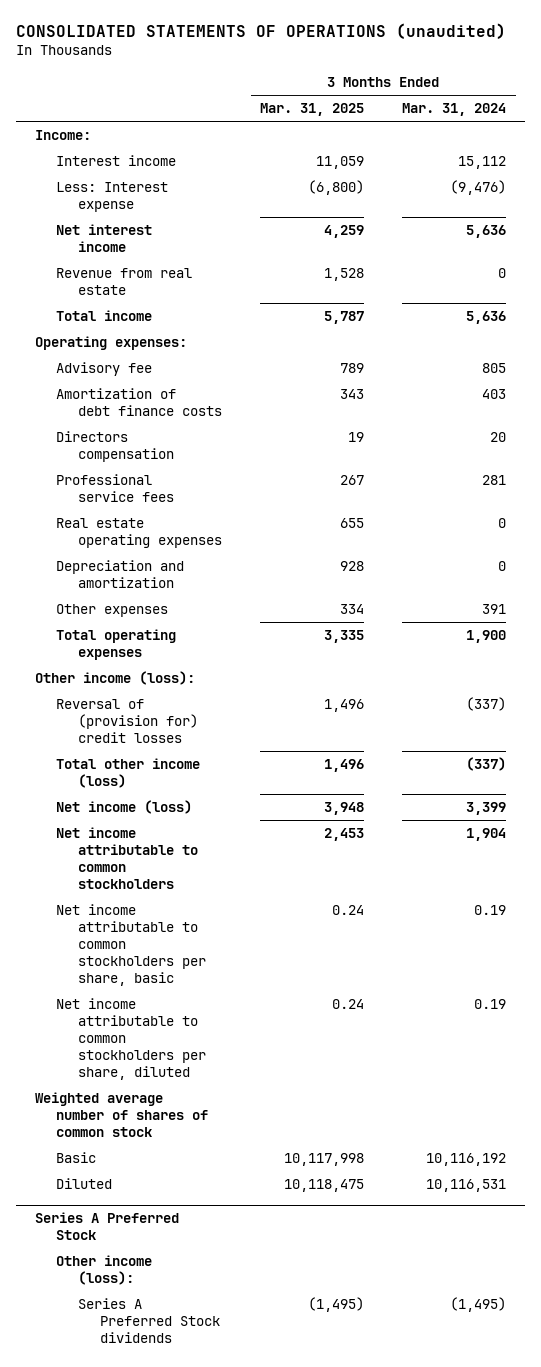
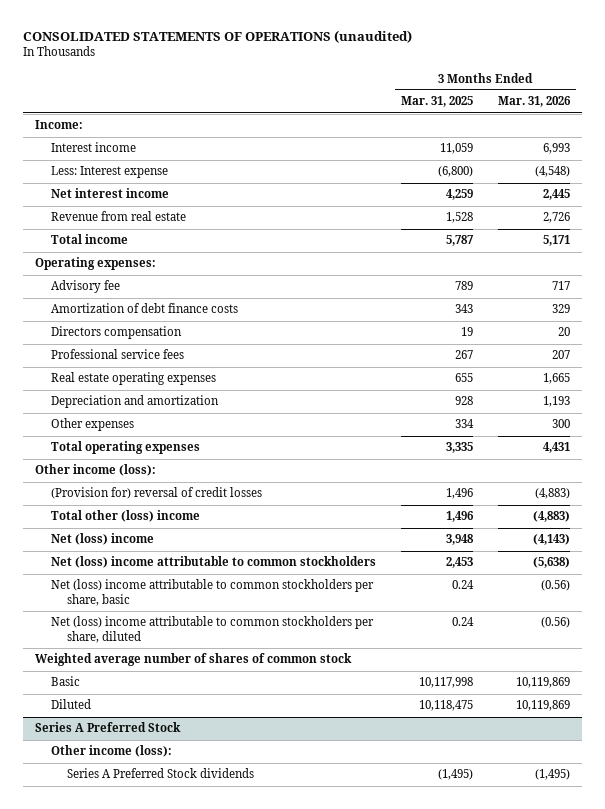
[402,103,507,117] Mar. 31, 2024 -> none
none -> [497,96,571,108] Mar. 31, 2026
[56,698,199,743] Reversal of (provision for) credit losses -> [51,487,263,500] (Provision for) reversal of credit losses
[56,757,201,788] Total other income (loss) -> [51,510,201,523] Total other (loss) income
[56,799,193,814] Net income (loss) -> [51,533,155,546] Net (loss) income
[56,826,199,889] Net income attributable to common stockholders -> [51,556,377,569] Net (loss) income attributable to common stockholders
[56,903,207,986] Net income attributable to common stockholders per share, basic -> [51,579,375,606] Net (loss) income attributable to common stockholders per share, basic
[56,997,207,1080] Net income attributable to common stockholders per share, diluted -> [51,616,375,643] Net (loss) income attributable to common stockholders per share, diluted

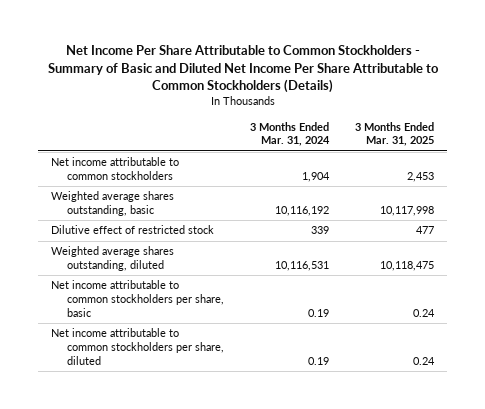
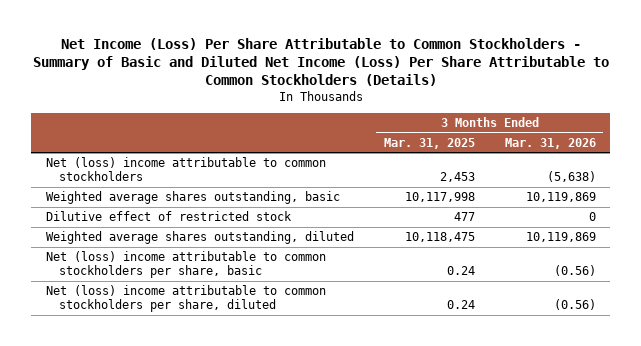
[47,45,439,93] Net Income Per Share Attributable to Common Stockholders - Summary of Basic and Diluted Net Income Per Share Attributable to Common Stockholders (Details) -> [32,38,609,87] Net Income (Loss) Per Share Attributable to Common Stockholders - Summary of Basic and Diluted Net Income (Loss) Per Share Attributable to Common Stockholders (Details)
[249,121,330,147] 3 Months Ended Mar. 31, 2024 -> none
none -> [504,137,596,149] Mar. 31, 2026
[51,157,180,181] Net income attributable to common stockholders -> [45,157,326,182] Net (loss) income attributable to common stockholders
[51,280,224,317] Net income attributable to common stockholders per share, basic -> [45,251,326,279] Net (loss) income attributable to common stockholders per share, basic
[51,328,224,365] Net income attributable to common stockholders per share, diluted -> [45,285,326,313] Net (loss) income attributable to common stockholders per share, diluted

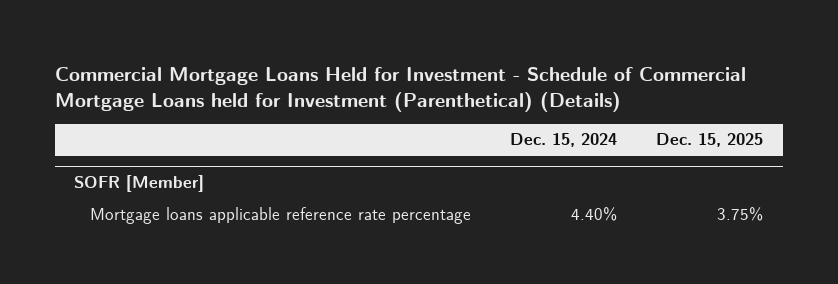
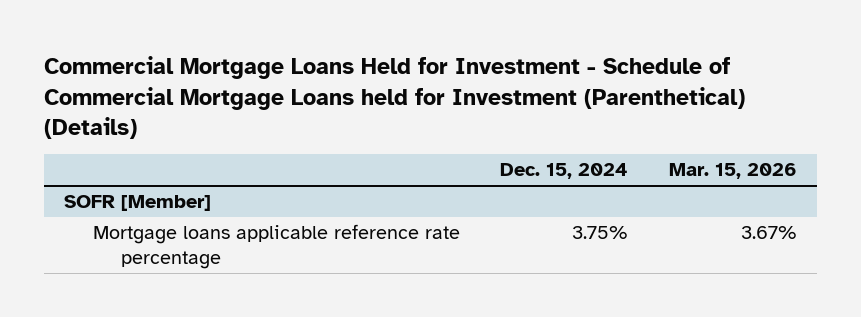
[656,133,764,148] Dec. 15, 2025 -> none
none -> [669,163,798,180] Mar. 15, 2026
[571,206,618,221] 4.40% -> [572,226,629,240] 3.75%

